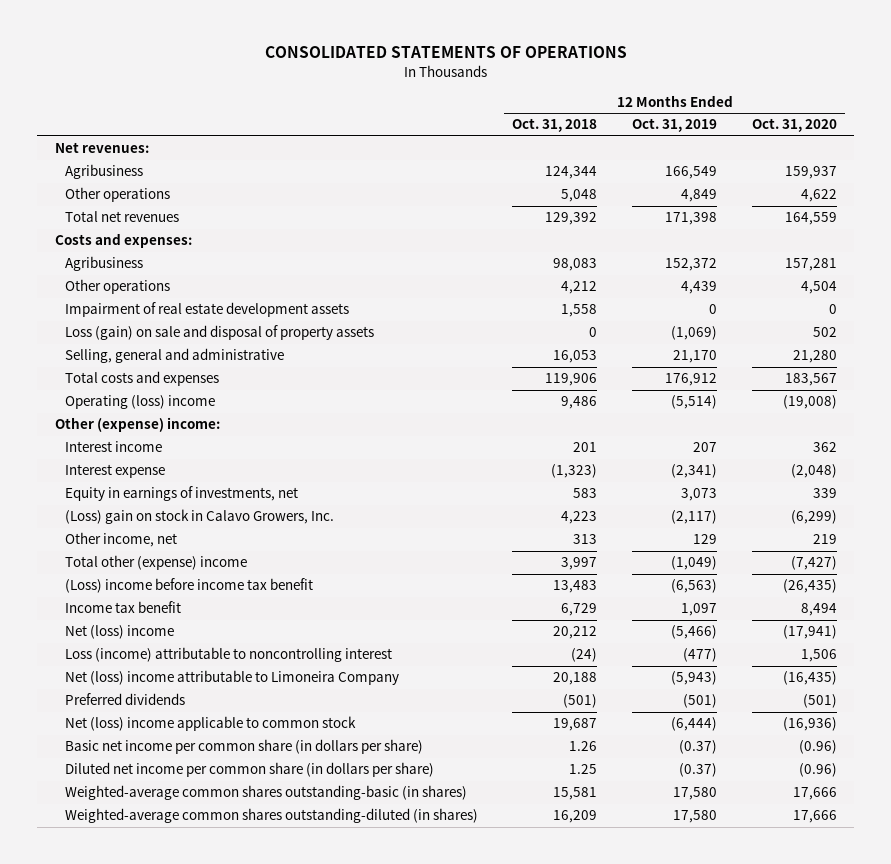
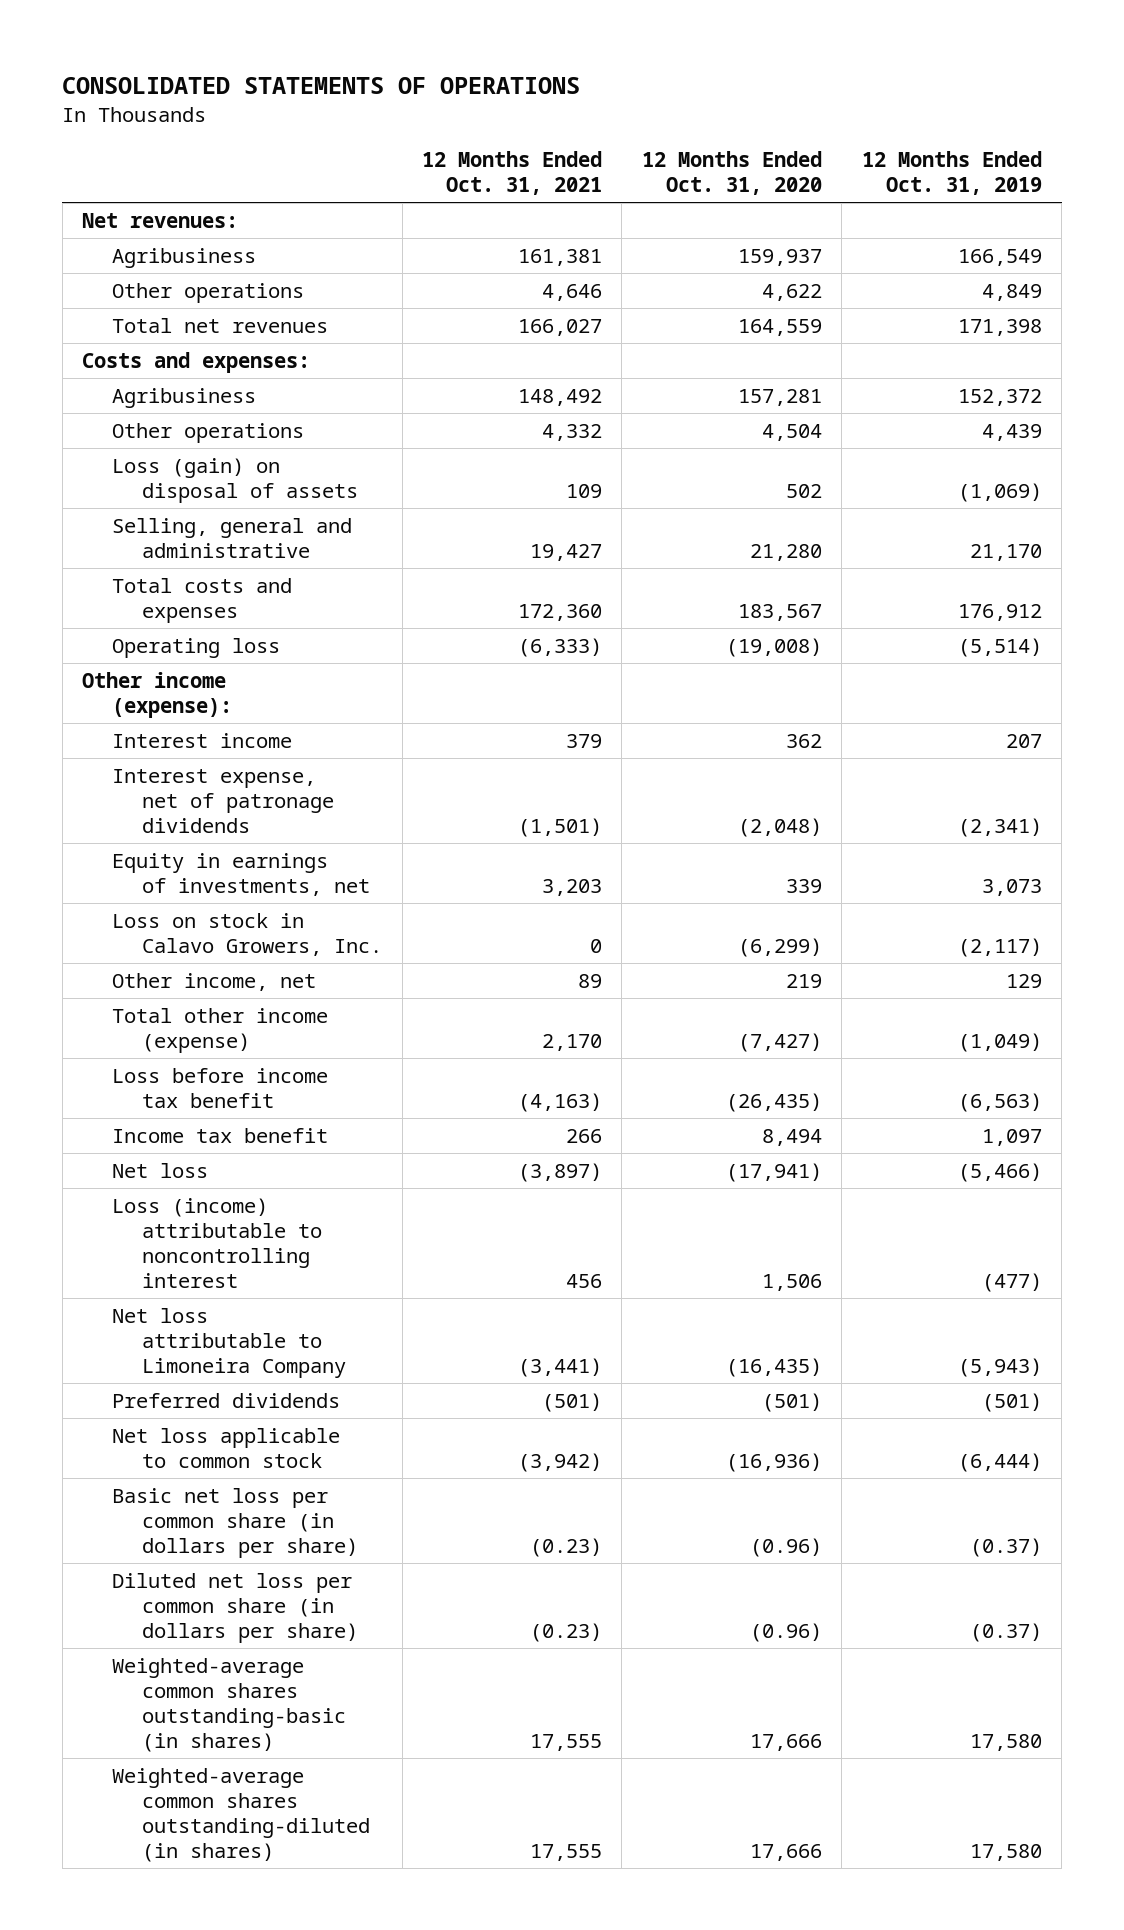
[512,118,598,133] Oct. 31, 2018 -> none
none -> [421,151,602,196] 12 Months Ended Oct. 31, 2021
[64,302,349,318] Impairment of real estate development assets -> none
[64,325,374,341] Loss (gain) on sale and disposal of property assets -> [112,457,359,503] Loss (gain) on disposal of assets
[64,395,215,410] Operating (loss) income -> [112,637,281,658] Operating loss
[54,417,220,433] Other (expense) income: -> [82,671,233,718] Other income (expense):
[64,464,165,479] Interest expense -> [112,768,335,834] Interest expense, net of patronage dividends
[64,509,334,525] (Loss) gain on stock in Calavo Growers, Inc. -> [112,912,383,956] Loss on stock in Calavo Growers, Inc.
[64,555,247,571] Total other (expense) income -> [112,1007,329,1053] Total other income (expense)
[64,578,313,594] (Loss) income before income tax benefit -> [112,1067,329,1108] Loss before income tax benefit
[64,625,174,640] Net (loss) income -> [112,1162,209,1178] Net loss
[64,670,399,686] Net (loss) income attributable to Limoneira Company -> [112,1307,347,1379] Net loss attributable to Limoneira Company
[64,716,356,732] Net (loss) income applicable to common stock -> [112,1427,341,1468] Net loss applicable to common stock
[64,739,423,755] Basic net income per common share (in dollars per share) -> [112,1487,359,1559] Basic net loss per common share (in dollars per share)
[64,762,434,778] Diluted net income per common share (in dollars per share) -> [112,1572,359,1644] Diluted net loss per common share (in dollars per share)

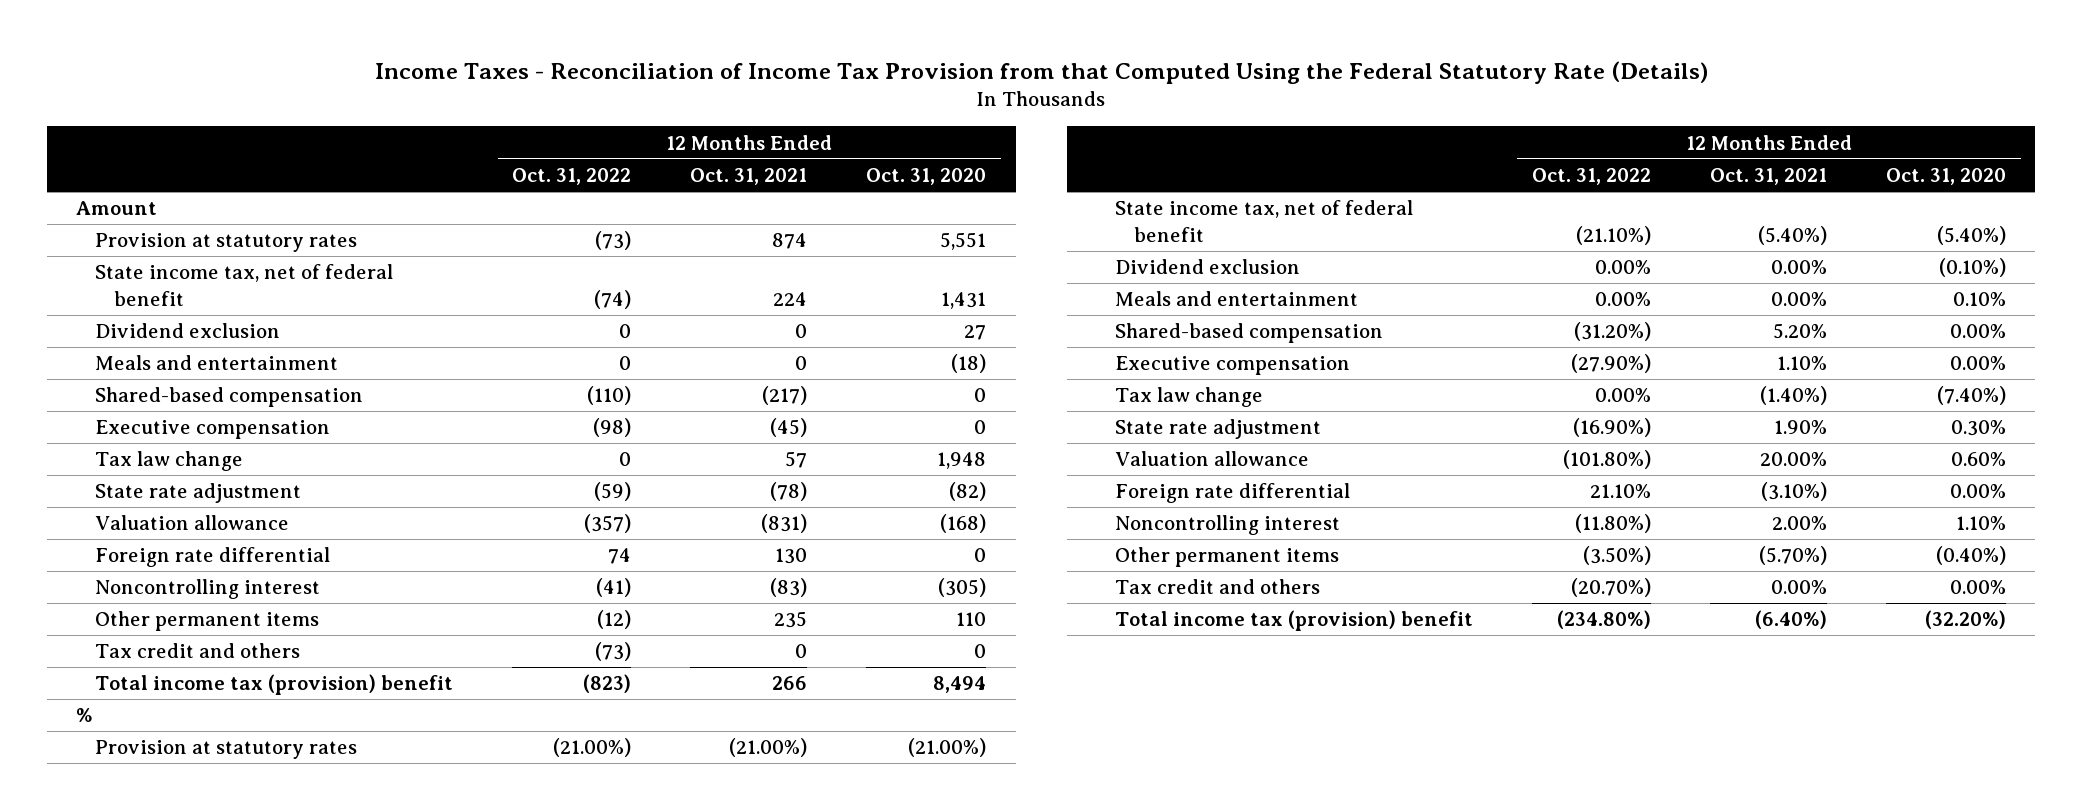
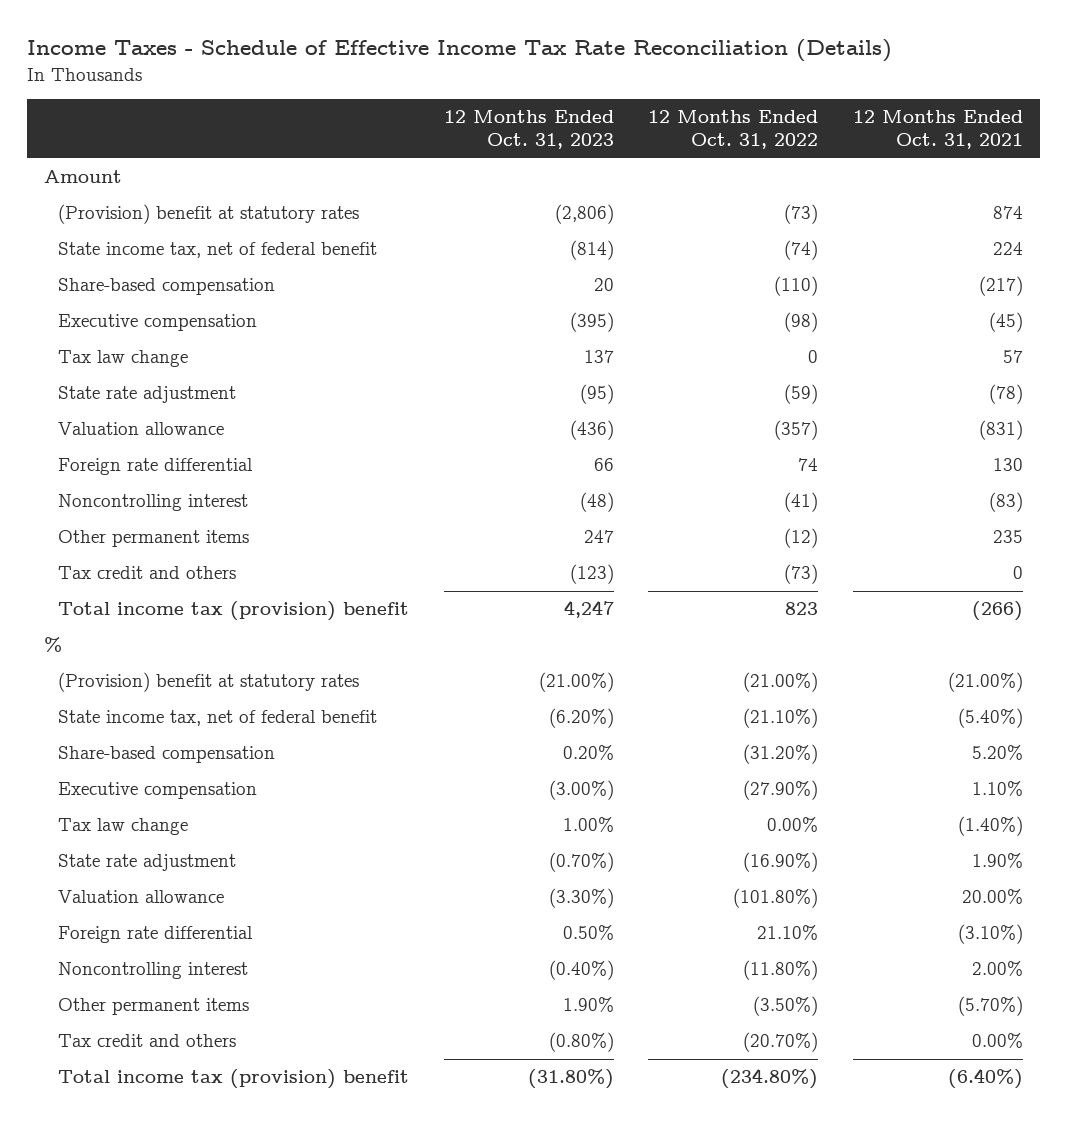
[375,60,1709,84] Income Taxes - Reconciliation of Income Tax Provision from that Computed Using the Federal Statutory Rate (Details) -> [26,39,892,63] Income Taxes - Schedule of Effective Income Tax Rate Reconciliation (Details)
[866,168,987,186] Oct. 31, 2020 -> none
none -> [443,110,614,150] 12 Months Ended Oct. 31, 2023
[95,233,358,253] Provision at statutory rates -> [58,204,360,225] (Provision) benefit at statutory rates
[95,323,281,339] Dividend exclusion -> none
[95,355,339,371] Meals and entertainment -> none
[95,387,364,408] Shared-based compensation -> [58,278,276,296] Share-based compensation
[583,674,632,694] (823) -> [785,602,819,616] 823
[772,676,808,691] 266 -> [971,601,1023,622] (266)
[95,740,358,760] Provision at statutory rates -> [58,672,360,693] (Provision) benefit at statutory rates
[1114,259,1300,275] Dividend exclusion -> none
[1114,291,1358,307] Meals and entertainment -> none
[1114,323,1383,344] Shared-based compensation -> [58,746,276,764] Share-based compensation

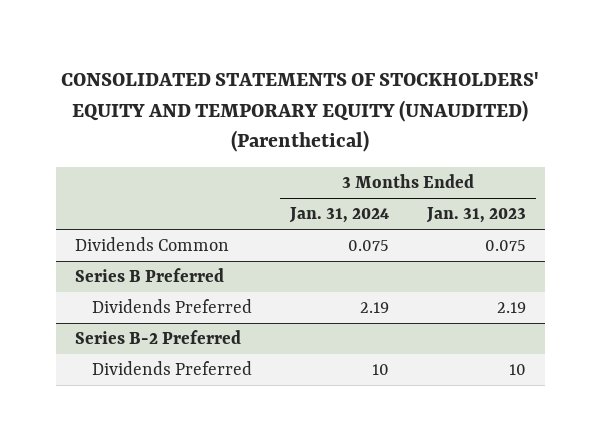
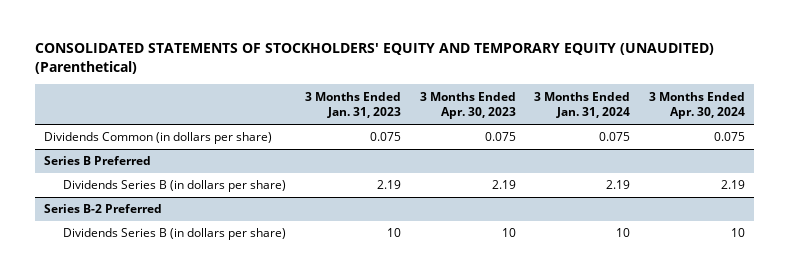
none -> [419,91,516,120] 3 Months Ended Apr. 30, 2023
none -> [648,91,745,120] 3 Months Ended Apr. 30, 2024
[74,237,229,252] Dividends Common -> [43,132,272,145] Dividends Common (in dollars per share)
[91,299,252,314] Dividends Preferred -> [63,180,287,193] Dividends Series B (in dollars per share)
[91,361,252,376] Dividends Preferred -> [63,228,287,241] Dividends Series B (in dollars per share)

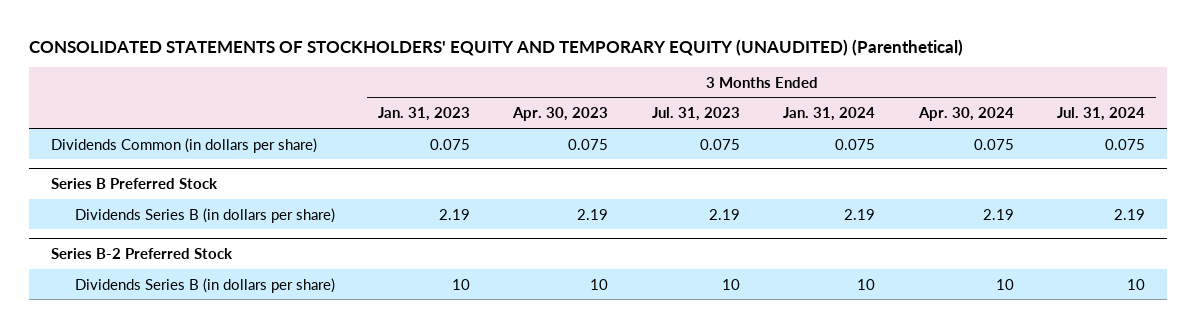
none -> [651,107,740,122] Jul. 31, 2023
none -> [1056,107,1145,122] Jul. 31, 2024
[43,156,151,166] Series B Preferred -> [51,178,219,190] Series B Preferred Stock
[43,204,162,214] Series B-2 Preferred -> [51,248,234,260] Series B-2 Preferred Stock

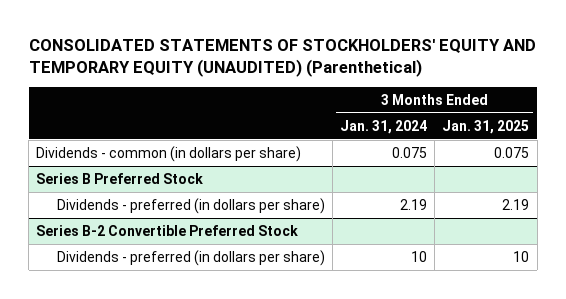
[378,107,471,122] Jan. 31, 2023 -> none
[512,107,609,122] Apr. 30, 2023 -> none
[651,107,740,122] Jul. 31, 2023 -> none
[917,107,1014,122] Apr. 30, 2024 -> none
[1056,107,1145,122] Jul. 31, 2024 -> none
none -> [442,119,530,134] Jan. 31, 2025
[51,137,318,153] Dividends Common (in dollars per share) -> [36,146,302,163] Dividends - common (in dollars per share)
[74,207,335,223] Dividends Series B (in dollars per share) -> [56,198,325,215] Dividends - preferred (in dollars per share)
[51,248,234,260] Series B-2 Preferred Stock -> [36,225,299,237] Series B-2 Convertible Preferred Stock
[74,277,335,293] Dividends Series B (in dollars per share) -> [56,250,325,267] Dividends - preferred (in dollars per share)

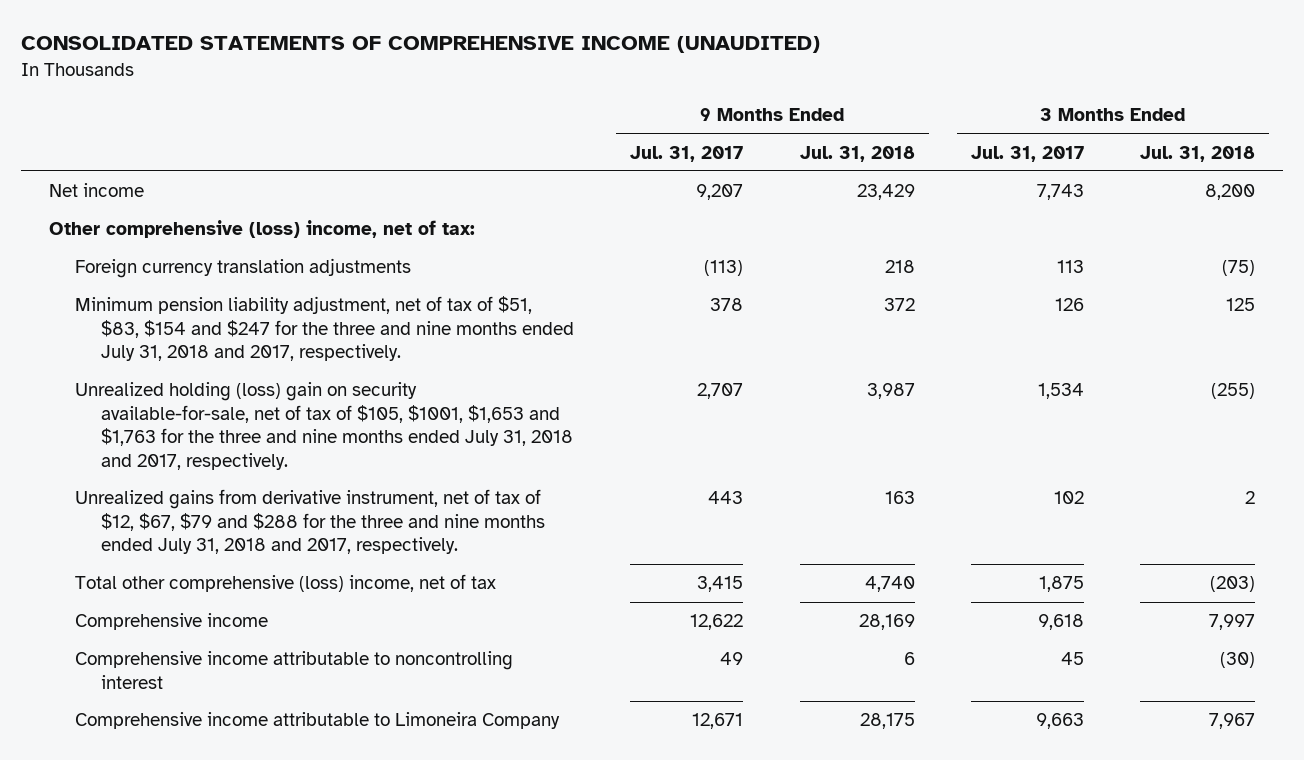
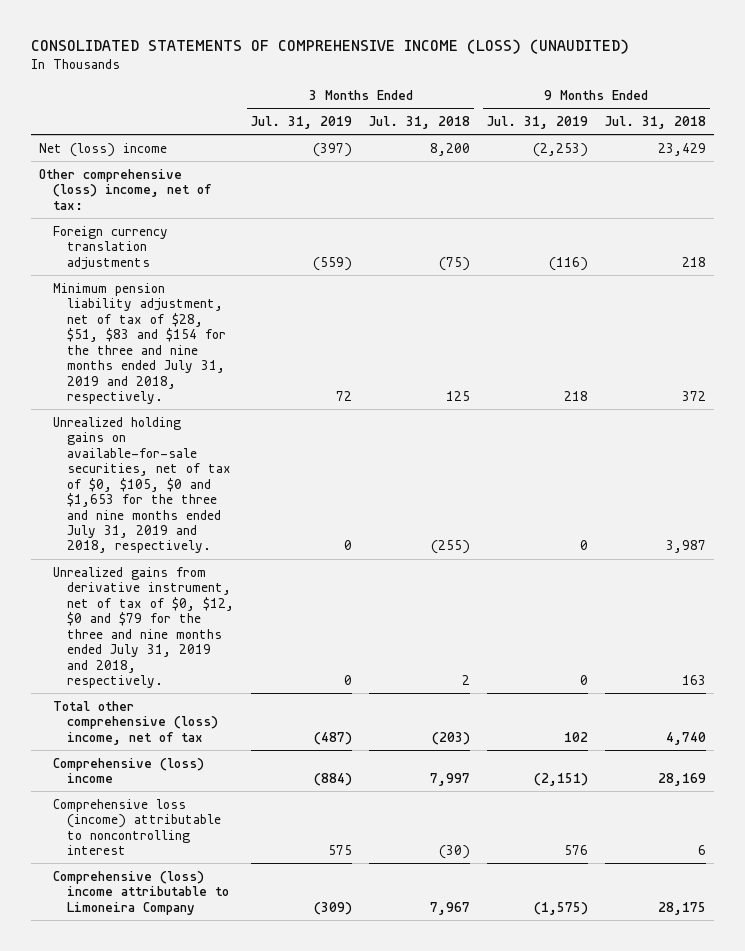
[20,36,820,54] CONSOLIDATED STATEMENTS OF COMPREHENSIVE INCOME (UNAUDITED) -> [30,39,629,55] CONSOLIDATED STATEMENTS OF COMPREHENSIVE INCOME (LOSS) (UNAUDITED)
[630,145,744,162] Jul. 31, 2017 -> none
[970,145,1084,162] Jul. 31, 2017 -> none
none -> [251,116,353,130] Jul. 31, 2019
none -> [486,116,588,130] Jul. 31, 2019
[48,183,144,198] Net income -> [38,142,167,157] Net (loss) income
[74,296,575,362] Minimum pension liability adjustment, net of tax of $51, $83, $154 and $247 for the three and nine months ended July 31, 2018 and 2017, respectively. -> [53,282,227,405] Minimum pension liability adjustment, net of tax of $28, $51, $83 and $154 for the three and nine months ended July 31, 2019 and 2018, respectively.
[74,382,574,470] Unrealized holding (loss) gain on security available-for-sale, net of tax of $105, $1001, $1,653 and $1,763 for the three and nine months ended July 31, 2018 and 2017, respectively. -> [53,416,232,554] Unrealized holding gains on available-for-sale securities, net of tax of $0, $105, $0 and $1,653 for the three and nine months ended July 31, 2019 and 2018, respectively.
[74,489,546,555] Unrealized gains from derivative instrument, net of tax of $12, $67, $79 and $288 for the three and nine months ended July 31, 2018 and 2017, respectively. -> [53,566,235,689] Unrealized gains from derivative instrument, net of tax of $0, $12, $0 and $79 for the three and nine months ended July 31, 2019 and 2018, respectively.
[74,613,268,631] Comprehensive income -> [53,757,205,784] Comprehensive (loss) income
[74,651,513,689] Comprehensive income attributable to noncontrolling interest -> [53,798,222,856] Comprehensive loss (income) attributable to noncontrolling interest
[74,712,560,730] Comprehensive income attributable to Limoneira Company -> [53,870,230,915] Comprehensive (loss) income attributable to Limoneira Company

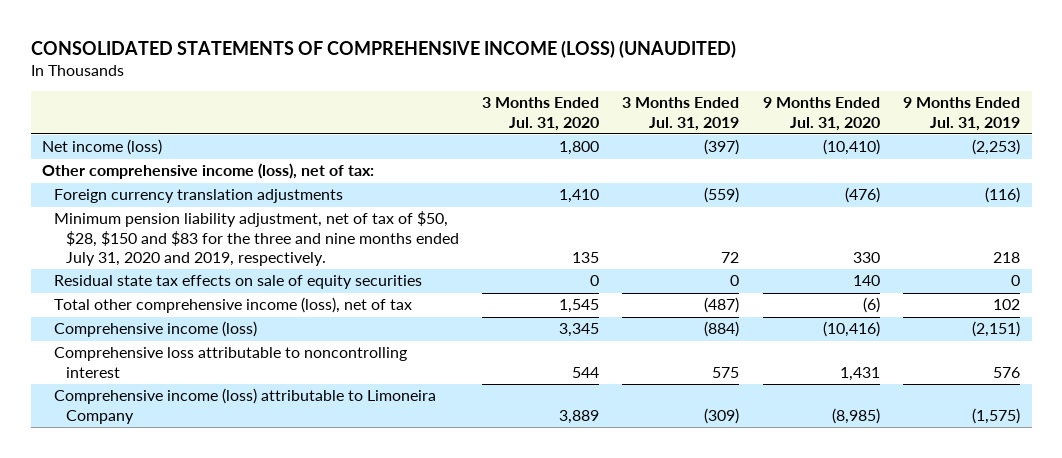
[368,116,470,130] Jul. 31, 2018 -> none
[604,116,706,130] Jul. 31, 2018 -> none
none -> [481,97,599,131] 3 Months Ended Jul. 31, 2020
none -> [762,97,880,131] 9 Months Ended Jul. 31, 2020
[38,142,167,157] Net (loss) income -> [42,139,163,156] Net income (loss)
[38,168,212,210] Other comprehensive (loss) income, net of tax: -> [42,163,375,180] Other comprehensive income (loss), net of tax:
[53,416,232,554] Unrealized holding gains on available-for-sale securities, net of tax of $0, $105, $0 and $1,653 for the three and nine months ended July 31, 2019 and 2018, respectively. -> none
[53,566,235,689] Unrealized gains from derivative instrument, net of tax of $0, $12, $0 and $79 for the three and nine months ended July 31, 2019 and 2018, respectively. -> none
[53,282,227,405] Minimum pension liability adjustment, net of tax of $28, $51, $83 and $154 for the three and nine months ended July 31, 2019 and 2018, respectively. -> [53,211,459,266] Minimum pension liability adjustment, net of tax of $50, $28, $150 and $83 for the three and nine months ended July 31, 2020 and 2019, respectively.
none -> [53,275,422,290] Residual state tax effects on sale of equity securities
[53,700,219,745] Total other comprehensive (loss) income, net of tax -> [53,297,412,314] Total other comprehensive income (loss), net of tax
[53,757,205,784] Comprehensive (loss) income -> [53,321,257,338] Comprehensive income (loss)
[53,798,222,856] Comprehensive loss (income) attributable to noncontrolling interest -> [53,347,407,378] Comprehensive loss attributable to noncontrolling interest
[53,870,230,915] Comprehensive (loss) income attributable to Limoneira Company -> [53,388,436,424] Comprehensive income (loss) attributable to Limoneira Company

